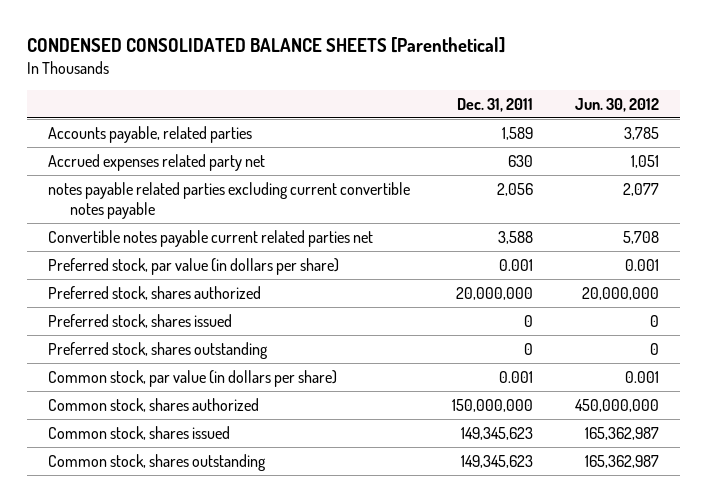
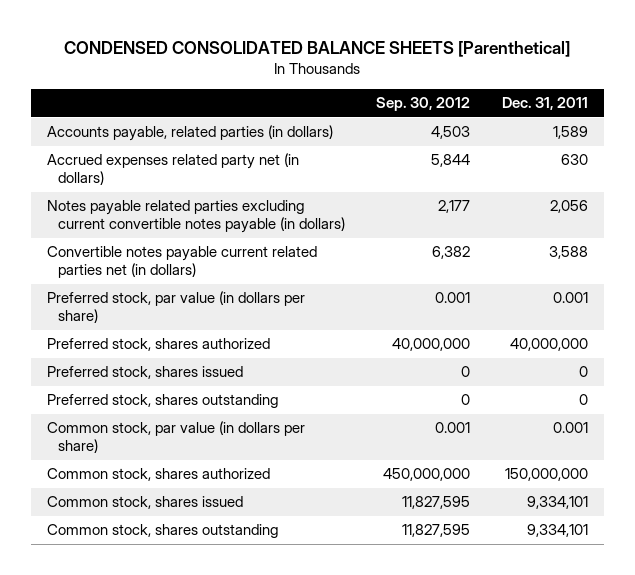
[574,97,659,112] Jun. 30, 2012 -> none
none -> [376,97,471,112] Sep. 30, 2012
[47,125,252,143] Accounts payable, related parties -> [47,125,334,142] Accounts payable, related parties (in dollars)
[47,153,265,171] Accrued expenses related party net -> [47,153,300,185] Accrued expenses related party net (in dollars)
[47,181,410,219] notes payable related parties excluding current convertible notes payable -> [47,200,345,233] Notes payable related parties excluding current convertible notes payable (in dollars)
[47,229,373,247] Convertible notes payable current related parties net -> [47,246,318,278] Convertible notes payable current related parties net (in dollars)
[455,286,533,300] 20,000,000 -> [509,338,588,352] 40,000,000
[460,426,533,440] 149,345,623 -> [526,496,588,510] 9,334,101
[460,454,533,468] 149,345,623 -> [526,524,588,538] 9,334,101

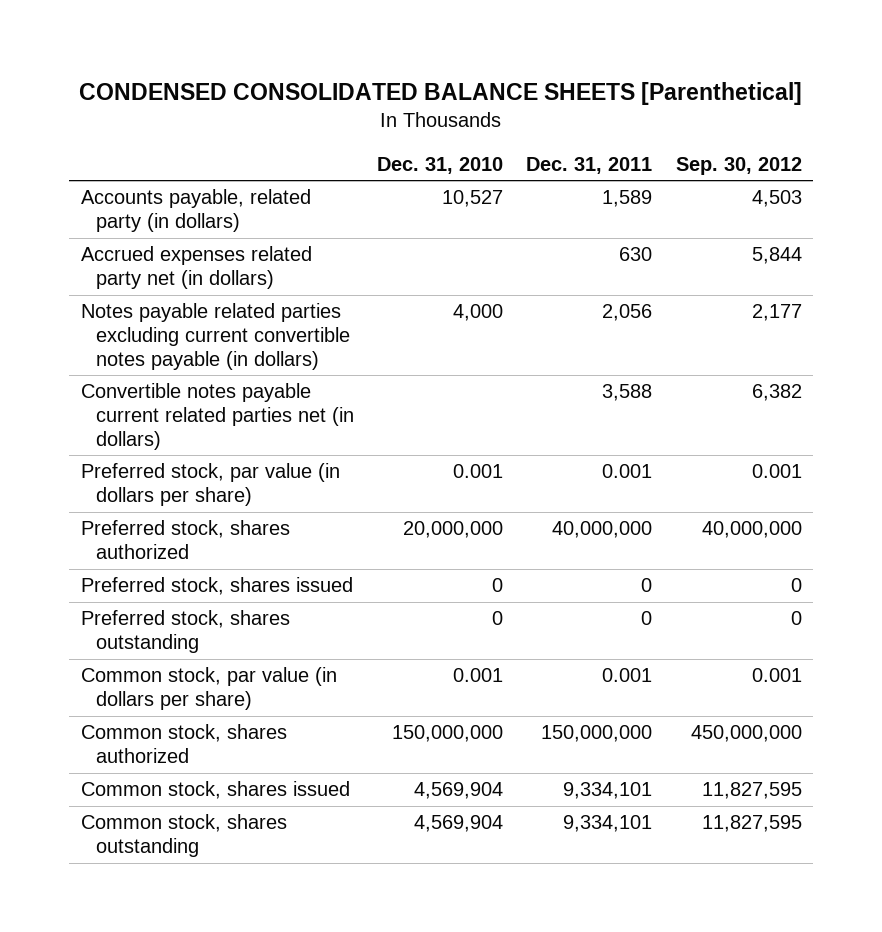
none -> [377,156,504,174] Dec. 31, 2010
[47,125,334,142] Accounts payable, related parties (in dollars) -> [80,189,311,233] Accounts payable, related party (in dollars)

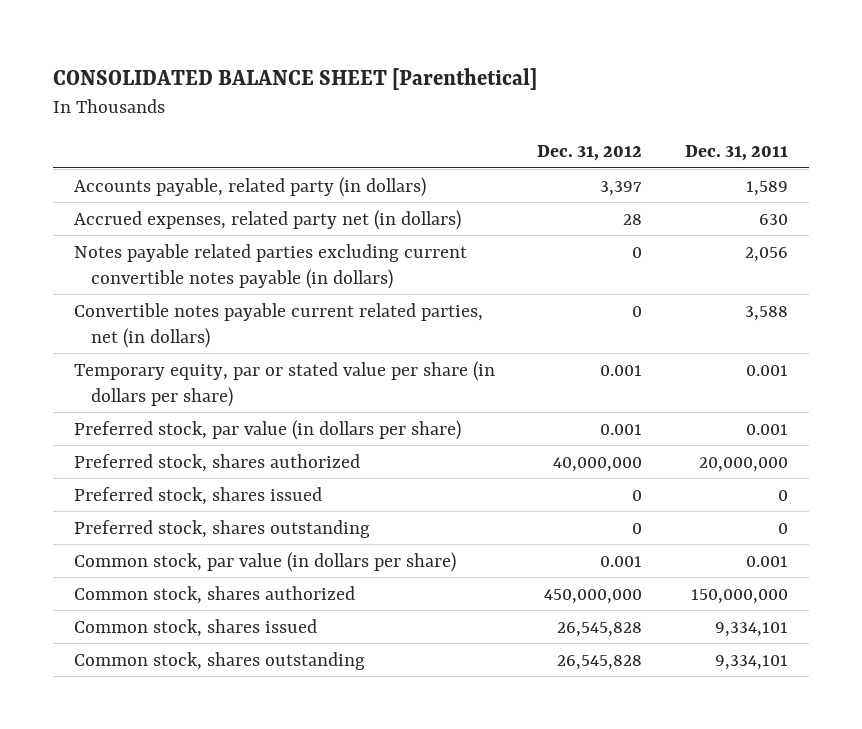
[79,82,803,106] CONDENSED CONSOLIDATED BALANCE SHEETS [Parenthetical] -> [52,68,537,91] CONSOLIDATED BALANCE SHEET [Parenthetical]
[377,156,504,174] Dec. 31, 2010 -> none
[675,156,802,175] Sep. 30, 2012 -> none
none -> [537,145,643,162] Dec. 31, 2012
[80,246,312,290] Accrued expenses related party net (in dollars) -> [73,209,461,230] Accrued expenses, related party net (in dollars)
[80,383,355,450] Convertible notes payable current related parties net (in dollars) -> [73,302,483,348] Convertible notes payable current related parties, net (in dollars)
none -> [73,360,495,407] Temporary equity, par or stated value per share (in dollars per share)
[552,521,653,539] 40,000,000 -> [698,456,788,472] 20,000,000

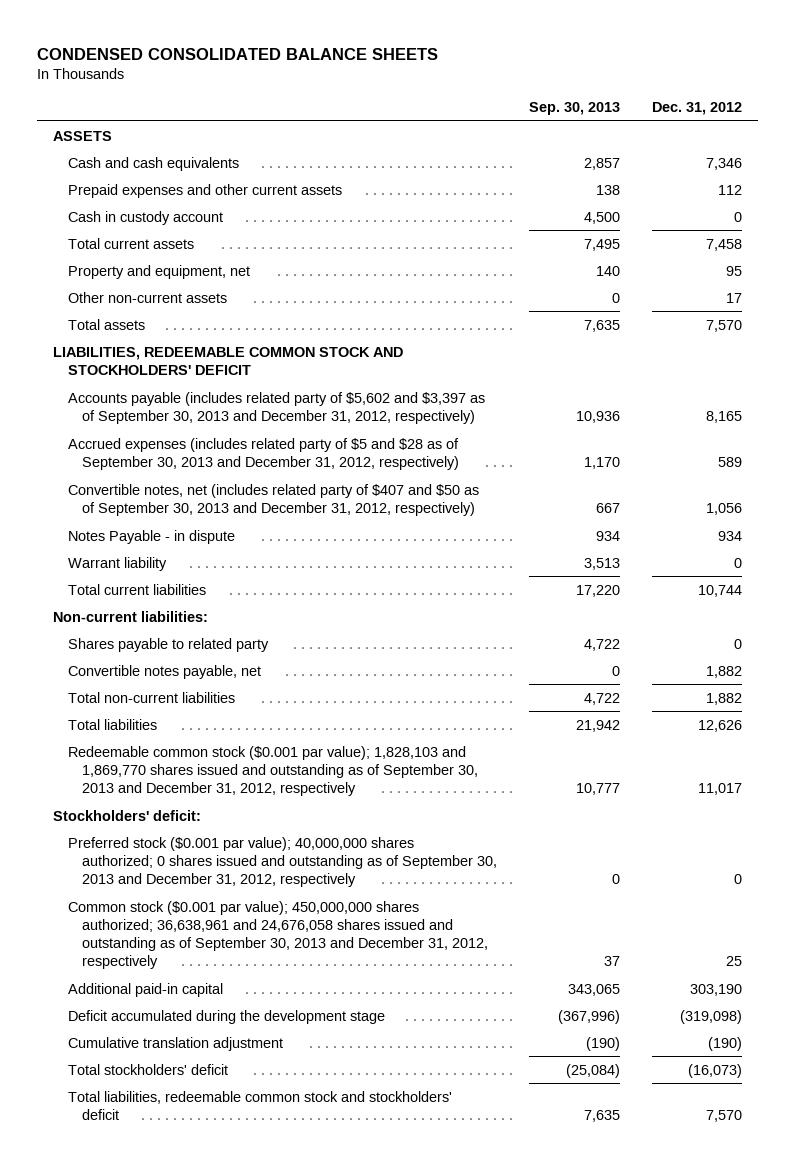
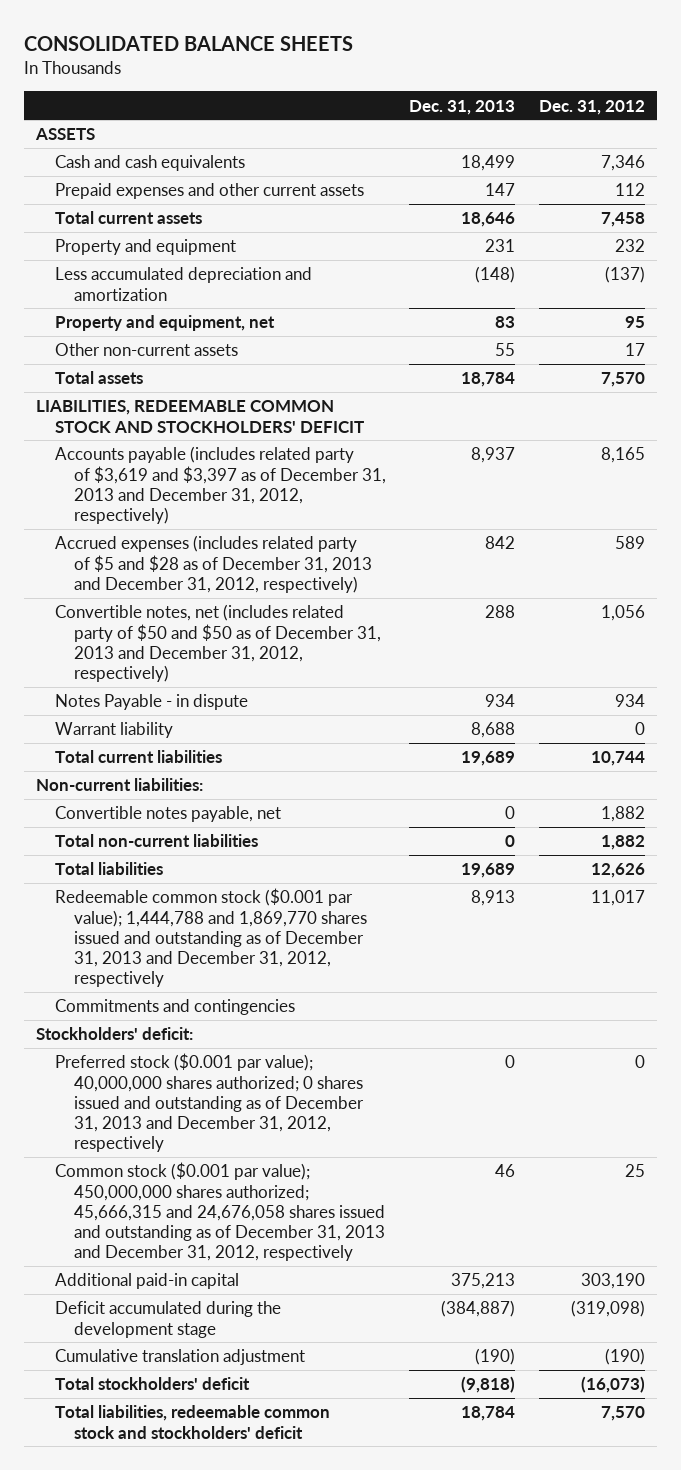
[37,47,439,60] CONDENSED CONSOLIDATED BALANCE SHEETS -> [24,35,354,51] CONSOLIDATED BALANCE SHEETS
[529,102,621,116] Sep. 30, 2013 -> none
none -> [409,99,516,115] Dec. 31, 2013
[67,210,223,225] Cash in custody account -> none
none -> [54,239,236,256] Property and equipment
none -> [54,267,312,301] Less accumulated depreciation and amortization
[67,391,485,424] Accounts payable (includes related party of $5,602 and $3,397 as of September 30, 2013 and December 31, 2012, respectively) -> [54,446,386,525] Accounts payable (includes related party of $3,619 and $3,397 as of December 31, 2013 and December 31, 2012, respectively)
[67,437,460,470] Accrued expenses (includes related party of $5 and $28 as of September 30, 2013 and December 31, 2012, respectively) -> [54,535,372,593] Accrued expenses (includes related party of $5 and $28 as of December 31, 2013 and December 31, 2012, respectively)
[67,483,479,516] Convertible notes, net (includes related party of $407 and $50 as of September 30, 2013 and December 31, 2012, respectively) -> [54,604,381,683] Convertible notes, net (includes related party of $50 and $50 as of December 31, 2013 and December 31, 2012, respectively)
[67,637,269,652] Shares payable to related party -> none
[67,745,479,797] Redeemable common stock ($0.001 par value); 1,828,103 and 1,869,770 shares issued and outstanding as of September 30, 2013 and December 31, 2012, respectively -> [54,888,367,988] Redeemable common stock ($0.001 par value); 1,444,788 and 1,869,770 shares issued and outstanding as of December 31, 2013 and December 31, 2012, respectively
none -> [54,999,295,1016] Commitments and contingencies
[67,836,498,888] Preferred stock ($0.001 par value); 40,000,000 shares authorized; 0 shares issued and outstanding as of September 30, 2013 and December 31, 2012, respectively -> [54,1053,364,1153] Preferred stock ($0.001 par value); 40,000,000 shares authorized; 0 shares issued and outstanding as of December 31, 2013 and December 31, 2012, respectively
[67,900,489,970] Common stock ($0.001 par value); 450,000,000 shares authorized; 36,638,961 and 24,676,058 shares issued and outstanding as of September 30, 2013 and December 31, 2012, respectively -> [54,1162,385,1262] Common stock ($0.001 par value); 450,000,000 shares authorized; 45,666,315 and 24,676,058 shares issued and outstanding as of December 31, 2013 and December 31, 2012, respectively

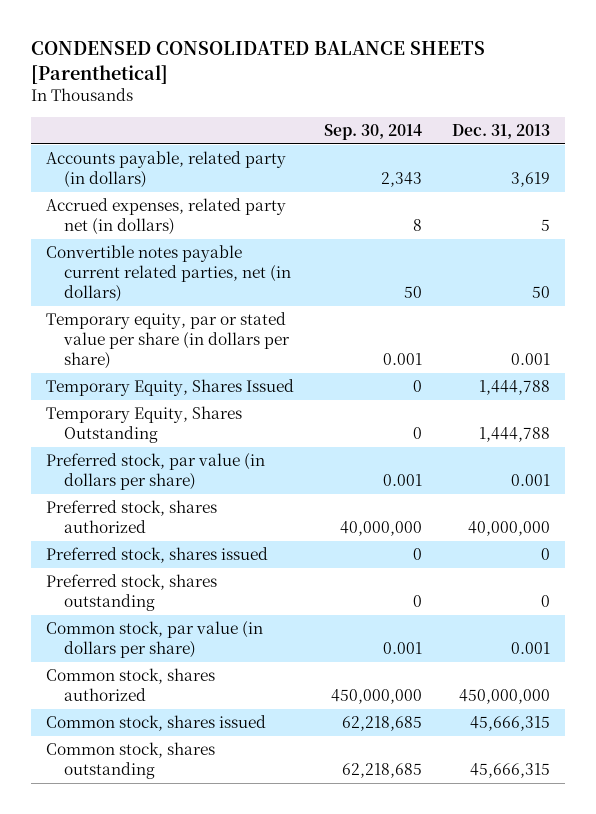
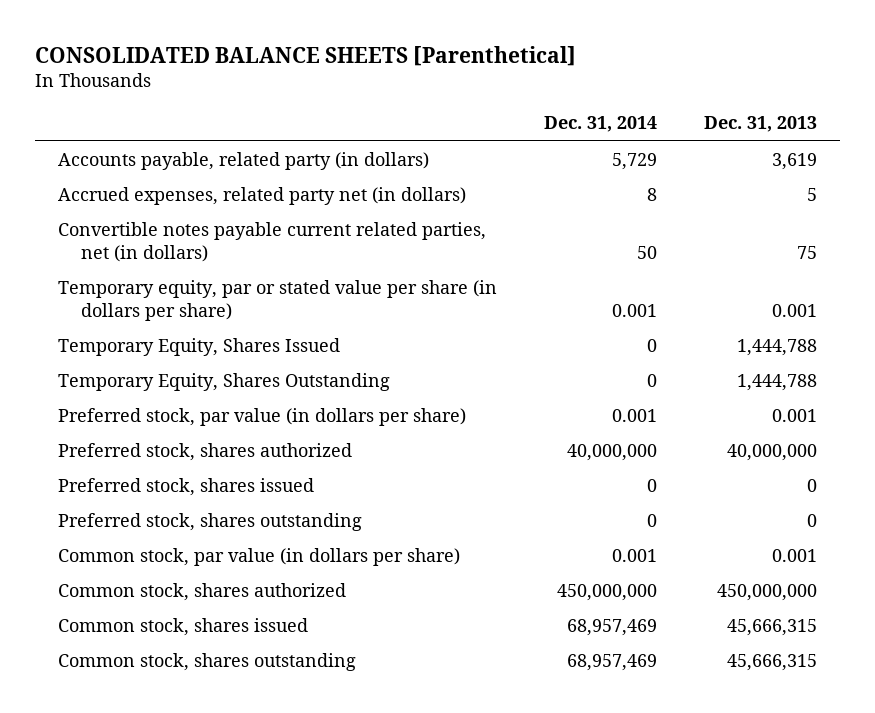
[30,41,485,84] CONDENSED CONSOLIDATED BALANCE SHEETS [Parenthetical] -> [34,45,576,66] CONSOLIDATED BALANCE SHEETS [Parenthetical]
[323,123,422,140] Sep. 30, 2014 -> none
none -> [543,116,657,133] Dec. 31, 2014
[531,286,550,299] 50 -> [796,246,817,260] 75

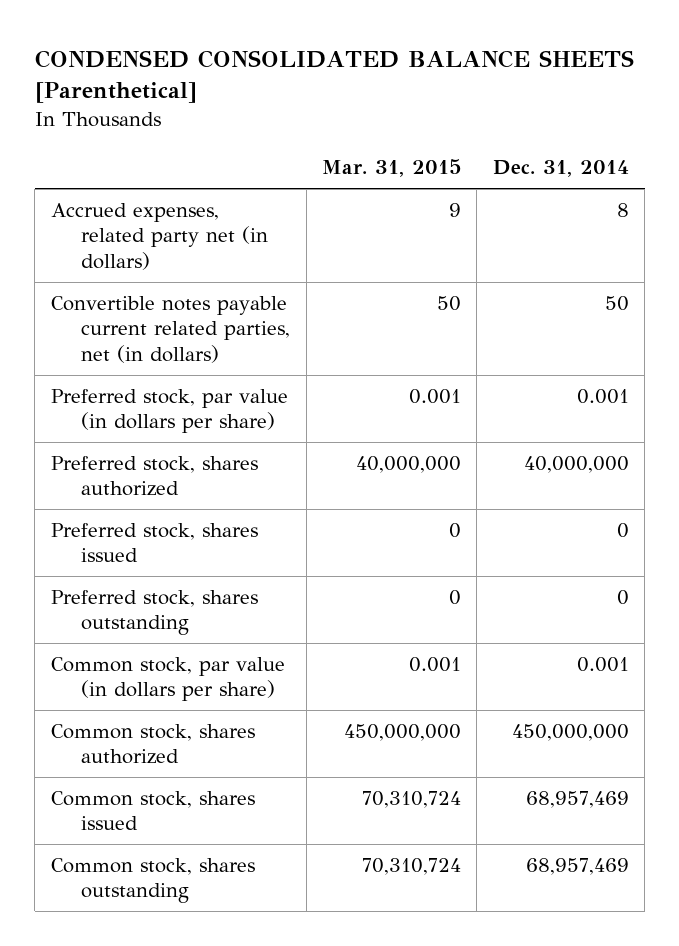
[34,45,576,66] CONSOLIDATED BALANCE SHEETS [Parenthetical] -> [34,49,634,104] CONDENSED CONSOLIDATED BALANCE SHEETS [Parenthetical]
[703,116,817,133] Dec. 31, 2013 -> none
none -> [321,159,461,178] Mar. 31, 2015
[58,152,430,171] Accounts payable, related party (in dollars) -> none
[58,280,498,322] Temporary equity, par or stated value per share (in dollars per share) -> none
[58,338,341,357] Temporary Equity, Shares Issued -> none
[58,373,391,392] Temporary Equity, Shares Outstanding -> none

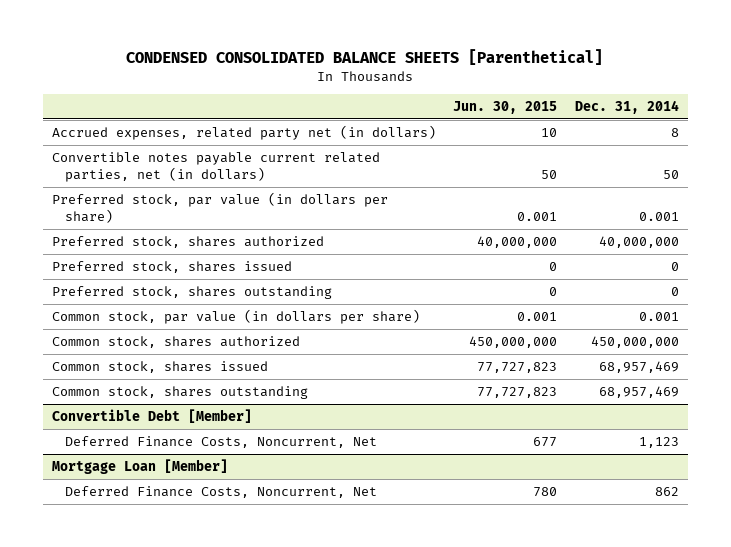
[321,159,461,178] Mar. 31, 2015 -> none
none -> [453,100,558,114] Jun. 30, 2015
none -> [51,408,252,423] Convertible Debt [Member]
none -> [65,435,378,448] Deferred Finance Costs, Noncurrent, Net
none -> [51,458,228,474] Mortgage Loan [Member]
none -> [65,485,378,498] Deferred Finance Costs, Noncurrent, Net

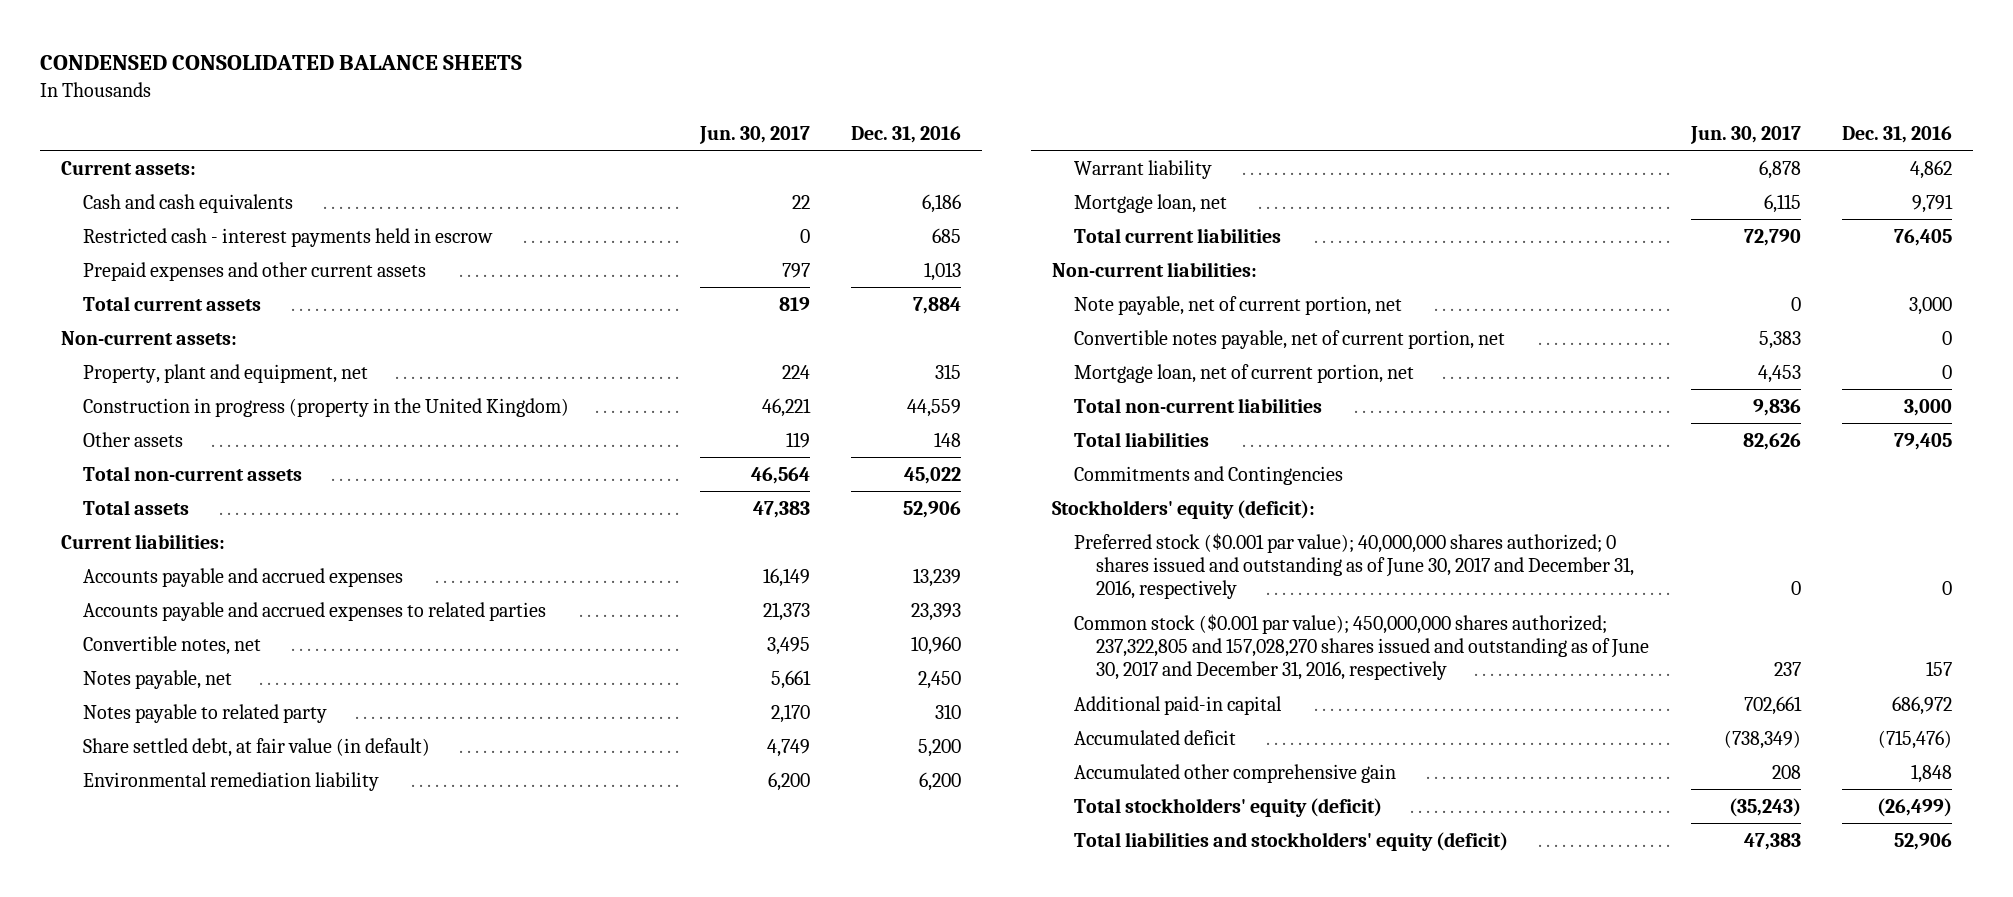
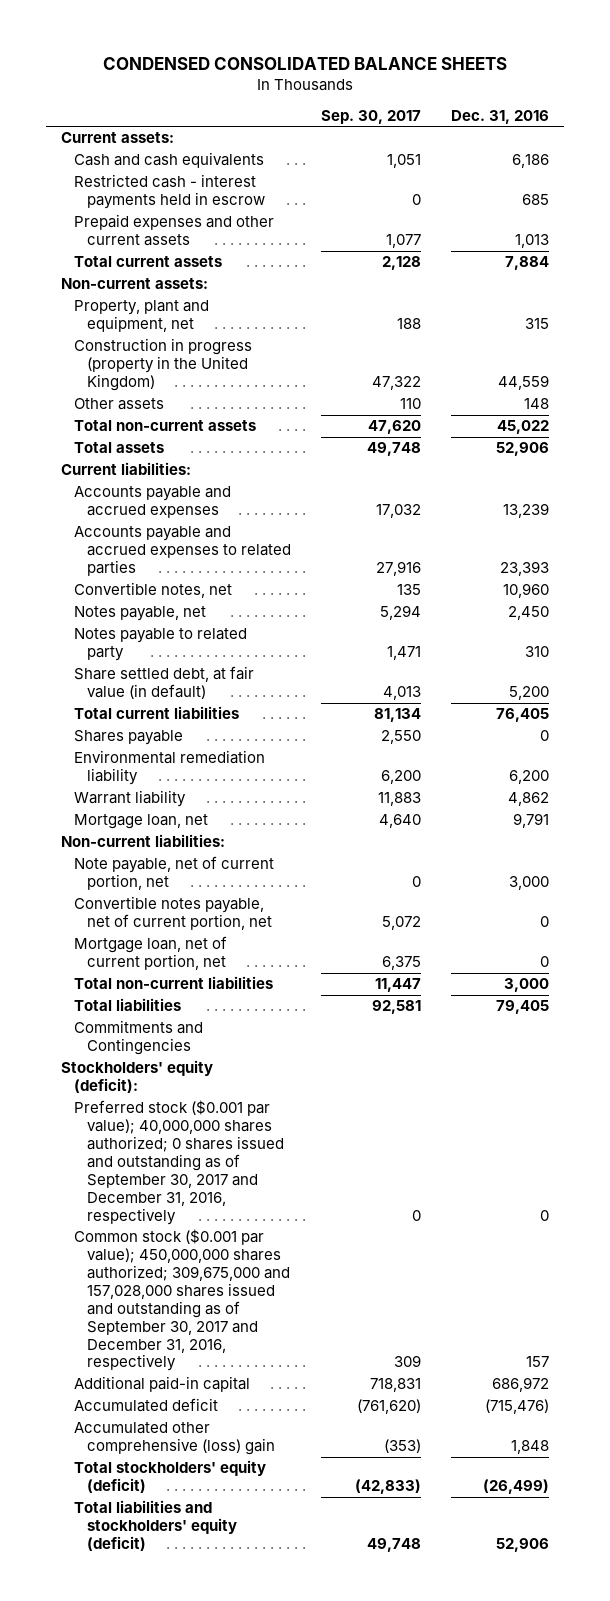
[698,125,810,144] Jun. 30, 2017 -> none
none -> [321,109,422,124] Sep. 30, 2017
[1073,227,1281,243] Total current liabilities -> [74,706,240,720] Total current liabilities
none -> [74,730,184,746] Shares payable
[1073,532,1634,600] Preferred stock ($0.001 par value); 40,000,000 shares authorized; 0 shares issued and outstanding as of June 30, 2017 and December 31, 2016, respectively -> [74,1100,285,1225] Preferred stock ($0.001 par value); 40,000,000 shares authorized; 0 shares issued and outstanding as of September 30, 2017 and December 31, 2016, respectively
[1073,613,1649,681] Common stock ($0.001 par value); 450,000,000 shares authorized; 237,322,805 and 157,028,270 shares issued and outstanding as of June 30, 2017 and December 31, 2016, respectively -> [74,1229,291,1372] Common stock ($0.001 par value); 450,000,000 shares authorized; 309,675,000 and 157,028,000 shares issued and outstanding as of September 30, 2017 and December 31, 2016, respectively
[1073,763,1396,783] Accumulated other comprehensive gain -> [74,1422,276,1456] Accumulated other comprehensive (loss) gain

